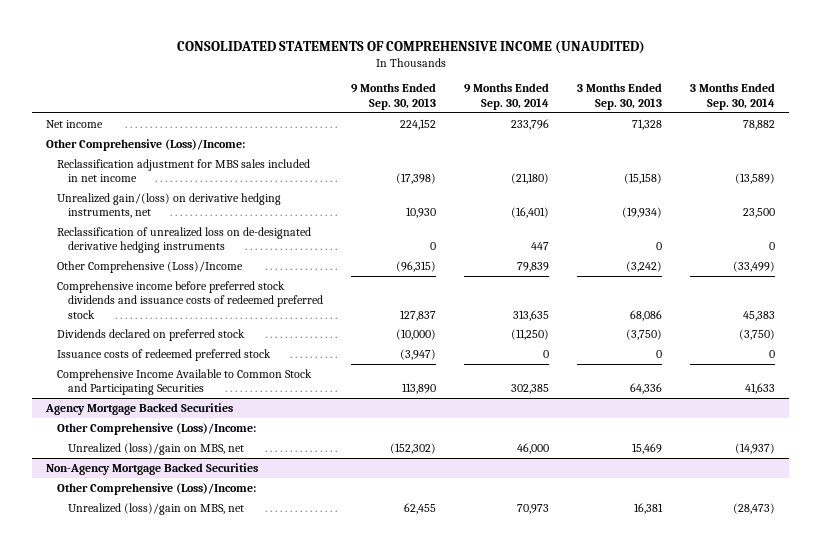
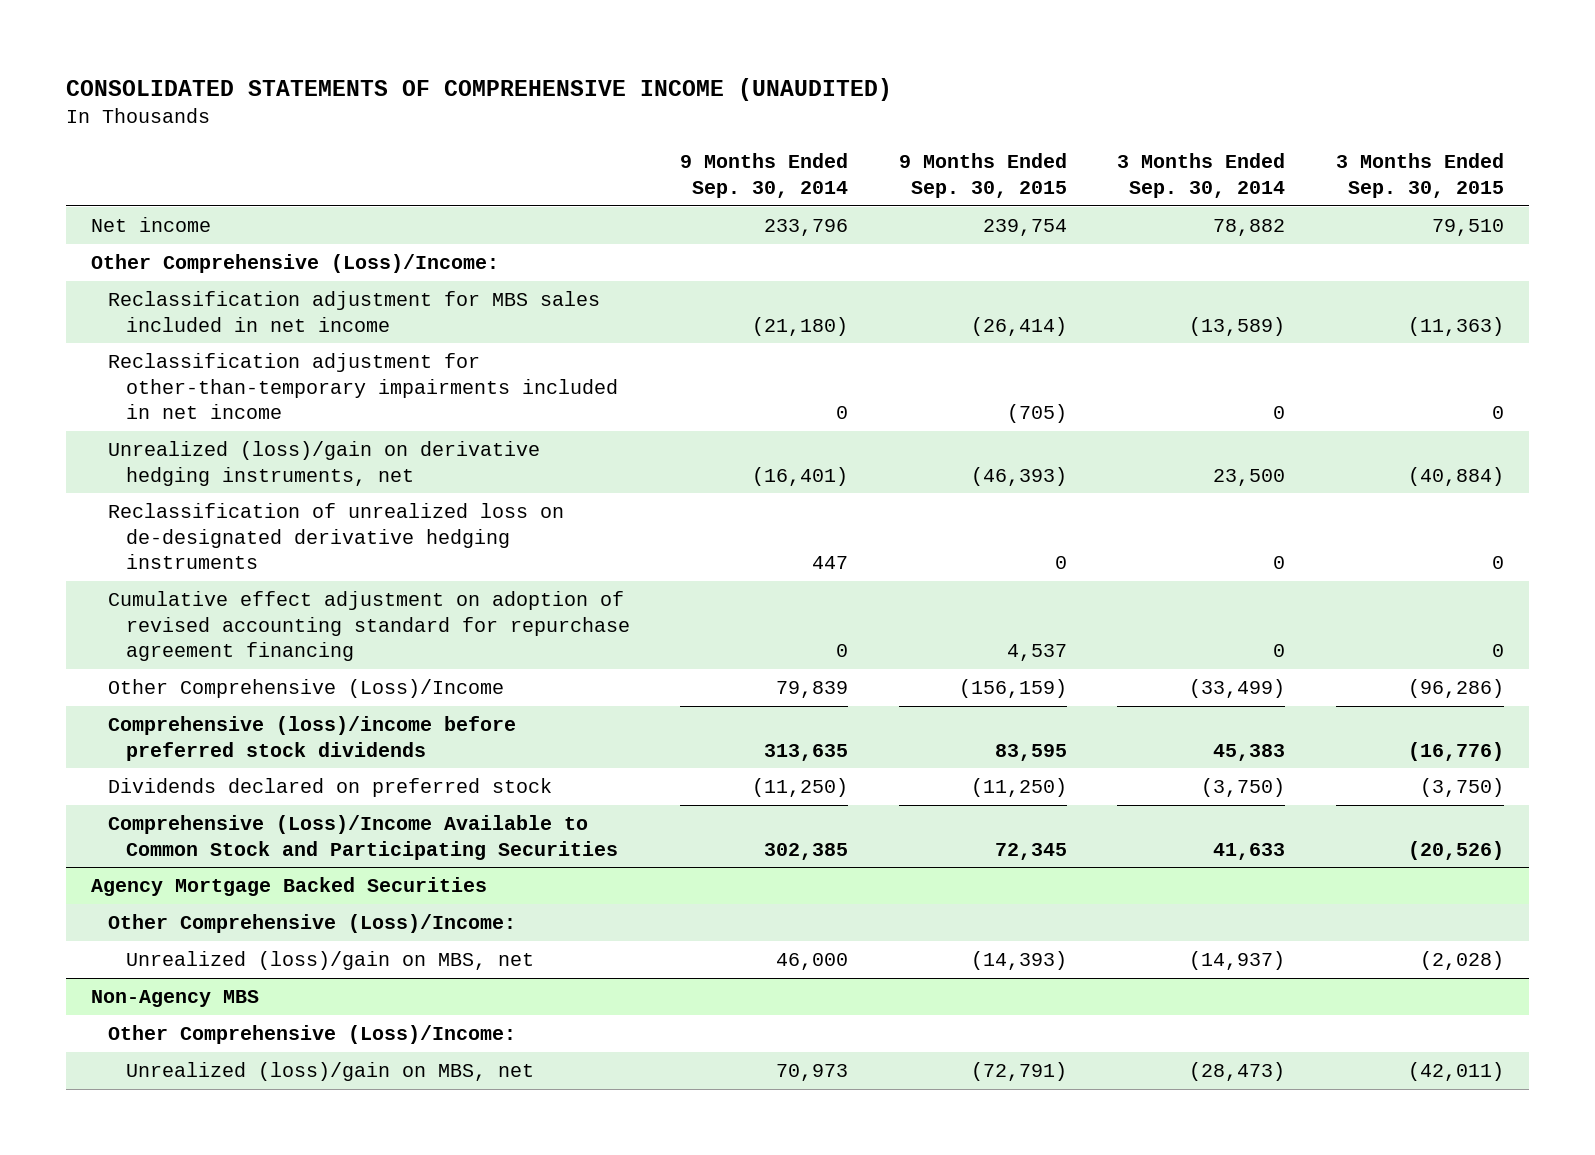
[351,83,437,110] 9 Months Ended Sep. 30, 2013 -> none
[577,83,663,110] 3 Months Ended Sep. 30, 2013 -> none
none -> [898,153,1067,198] 9 Months Ended Sep. 30, 2015
none -> [1335,153,1504,198] 3 Months Ended Sep. 30, 2015
none -> [108,352,618,420] Reclassification adjustment for other-than-temporary impairments included in net income
[57,192,282,219] Unrealized gain/(loss) on derivative hedging instruments, net -> [108,440,541,486] Unrealized (loss)/gain on derivative hedging instruments, net
none -> [108,590,630,662] Cumulative effect adjustment on adoption of revised accounting standard for repurchase agreement financing
[57,280,324,319] Comprehensive income before preferred stock dividends and issuance costs of redeemed preferred stock -> [108,715,517,761] Comprehensive (loss)/income before preferred stock dividends
[57,348,272,361] Issuance costs of redeemed preferred stock -> none
[57,368,313,396] Comprehensive Income Available to Common Stock and Participating Securities -> [108,814,618,860] Comprehensive (Loss)/Income Available to Common Stock and Participating Securities
[46,462,259,475] Non-Agency Mortgage Backed Securities -> none
none -> [90,989,259,1007] Non-Agency MBS

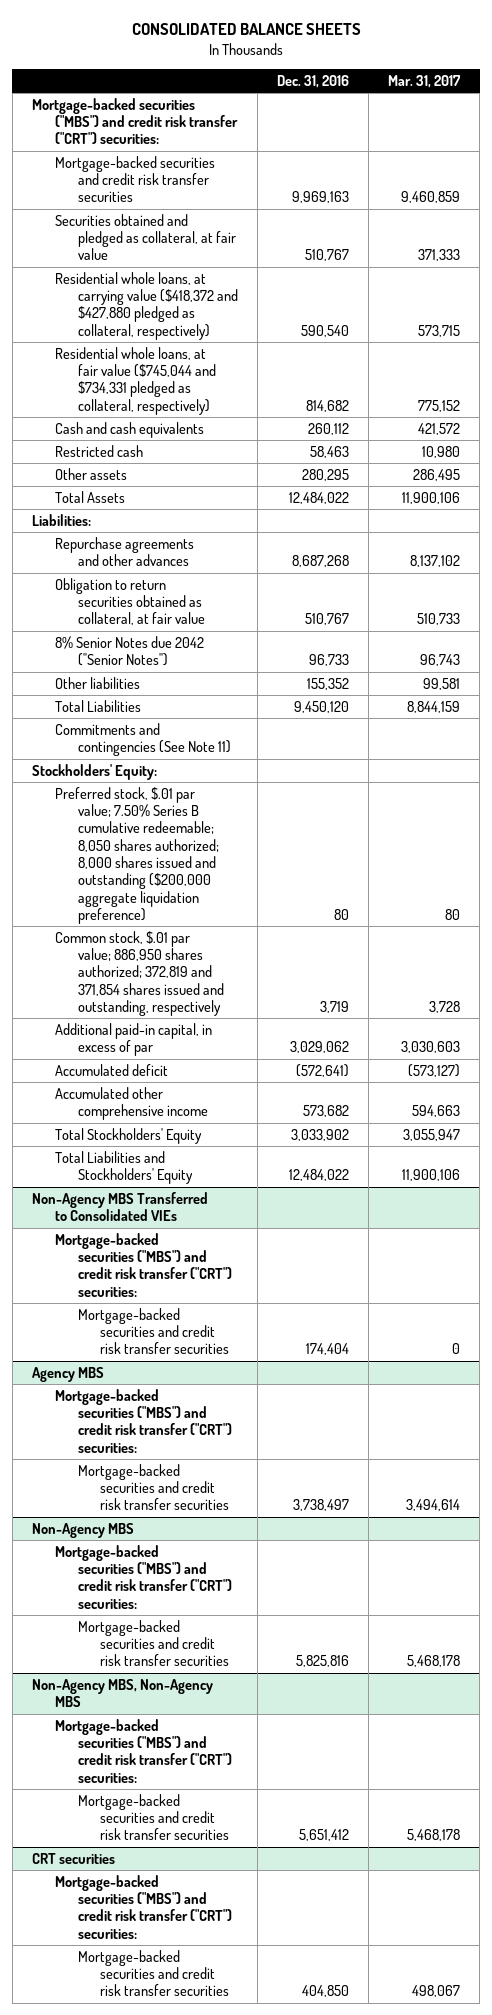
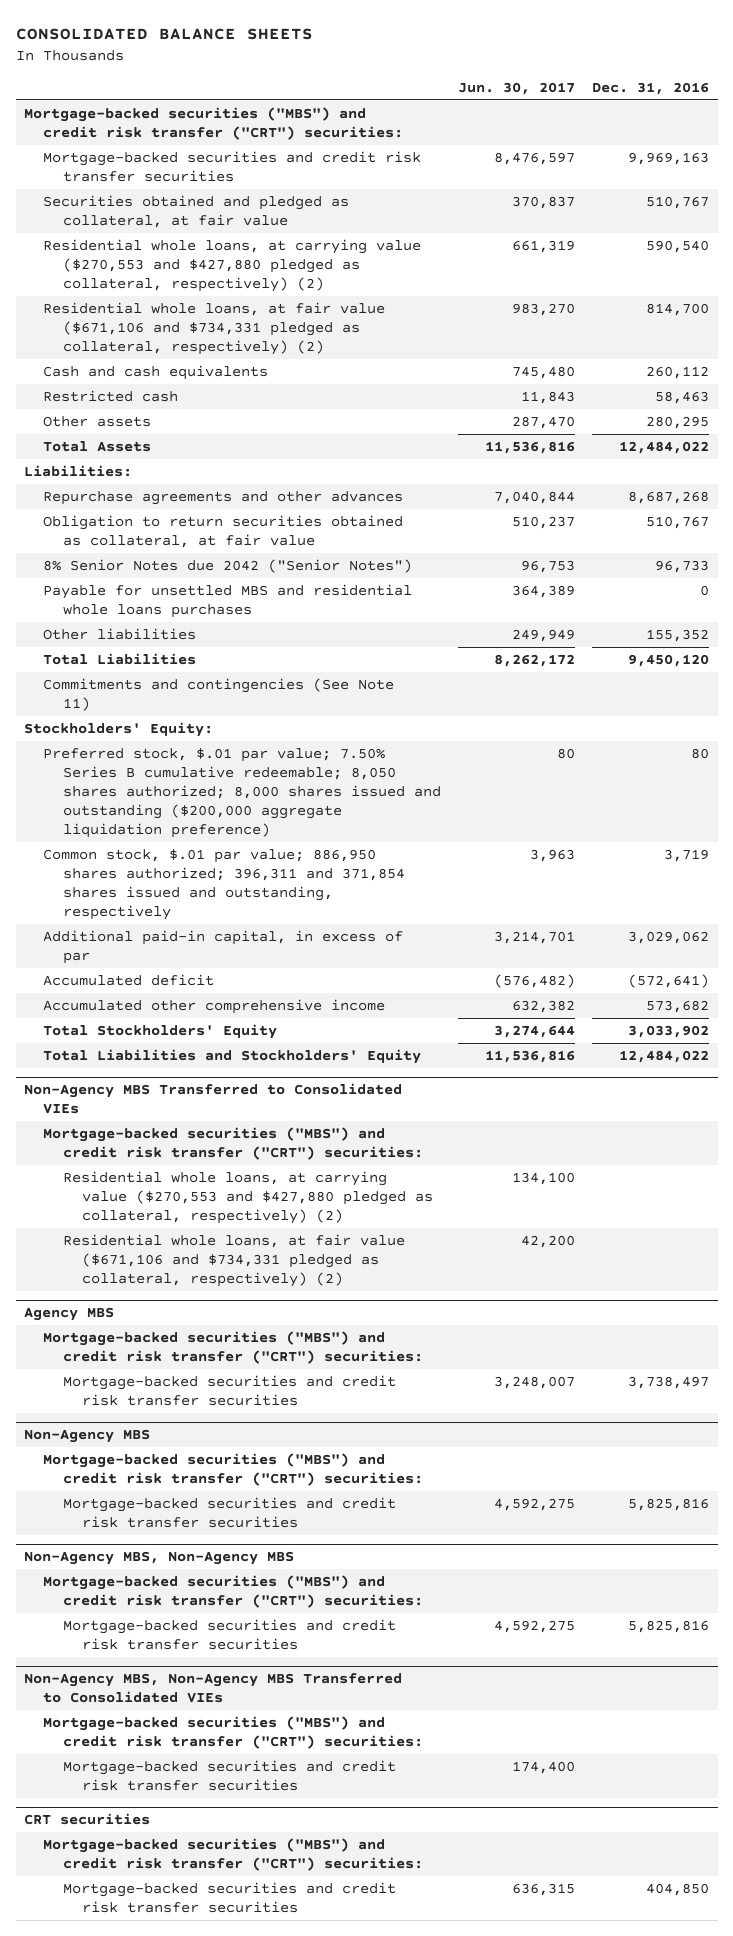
[387,75,461,89] Mar. 31, 2017 -> none
none -> [457,82,575,96] Jun. 30, 2017
[54,271,238,340] Residential whole loans, at carrying value ($418,372 and $427,880 pledged as collateral, respectively) -> [43,238,422,292] Residential whole loans, at carrying value ($270,553 and $427,880 pledged as collateral, respectively) (2)
[54,346,216,415] Residential whole loans, at fair value ($745,044 and $734,331 pledged as collateral, respectively) -> [43,301,386,355] Residential whole loans, at fair value ($671,106 and $734,331 pledged as collateral, respectively) (2)
[305,399,349,412] 814,682 -> [645,302,709,316] 814,700
none -> [43,583,413,618] Payable for unsettled MBS and residential whole loans purchases
[54,930,224,1017] Common stock, $.01 par value; 886,950 shares authorized; 372,819 and 371,854 shares issued and outstanding, respectively -> [43,848,405,920] Common stock, $.01 par value; 886,950 shares authorized; 396,311 and 371,854 shares issued and outstanding, respectively
[77,1307,230,1355] Mortgage-backed securities and credit risk transfer securities -> none
none -> [62,1170,433,1224] Residential whole loans, at carrying value ($270,553 and $427,880 pledged as collateral, respectively) (2)
none -> [62,1233,405,1287] Residential whole loans, at fair value ($671,106 and $734,331 pledged as collateral, respectively) (2)
[298,1829,349,1842] 5,651,412 -> [627,1619,709,1633] 5,825,816
none -> [24,1673,403,1704] Non-Agency MBS, Non-Agency MBS Transferred to Consolidated VIEs
none -> [43,1715,423,1749] Mortgage-backed securities ("MBS") and credit risk transfer ("CRT") securities:
none -> [62,1759,396,1791] Mortgage-backed securities and credit risk transfer securities

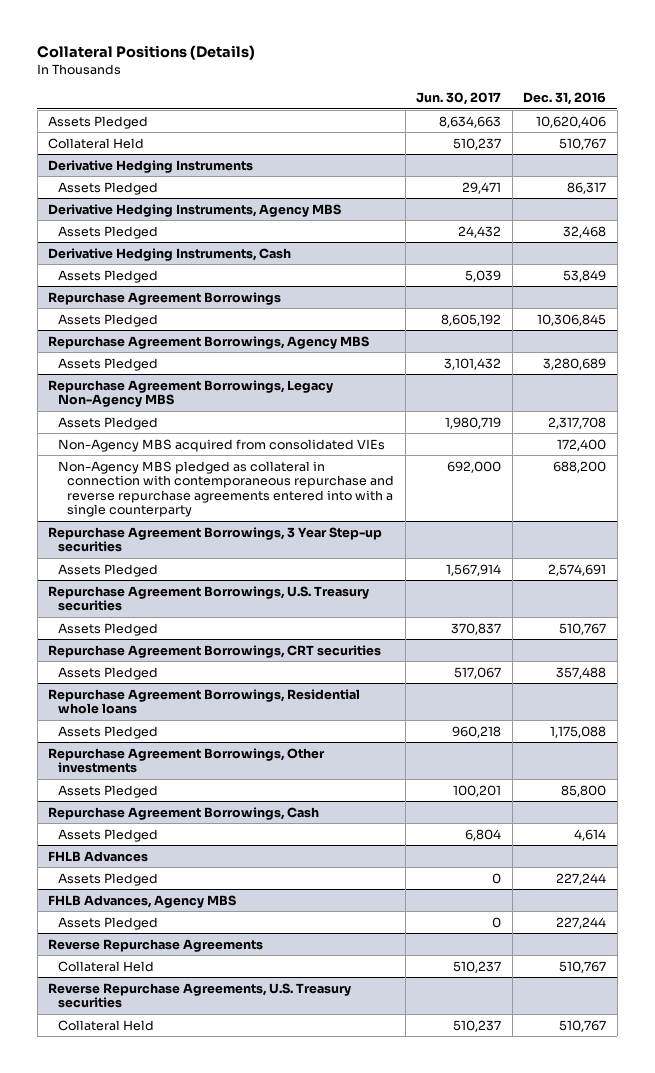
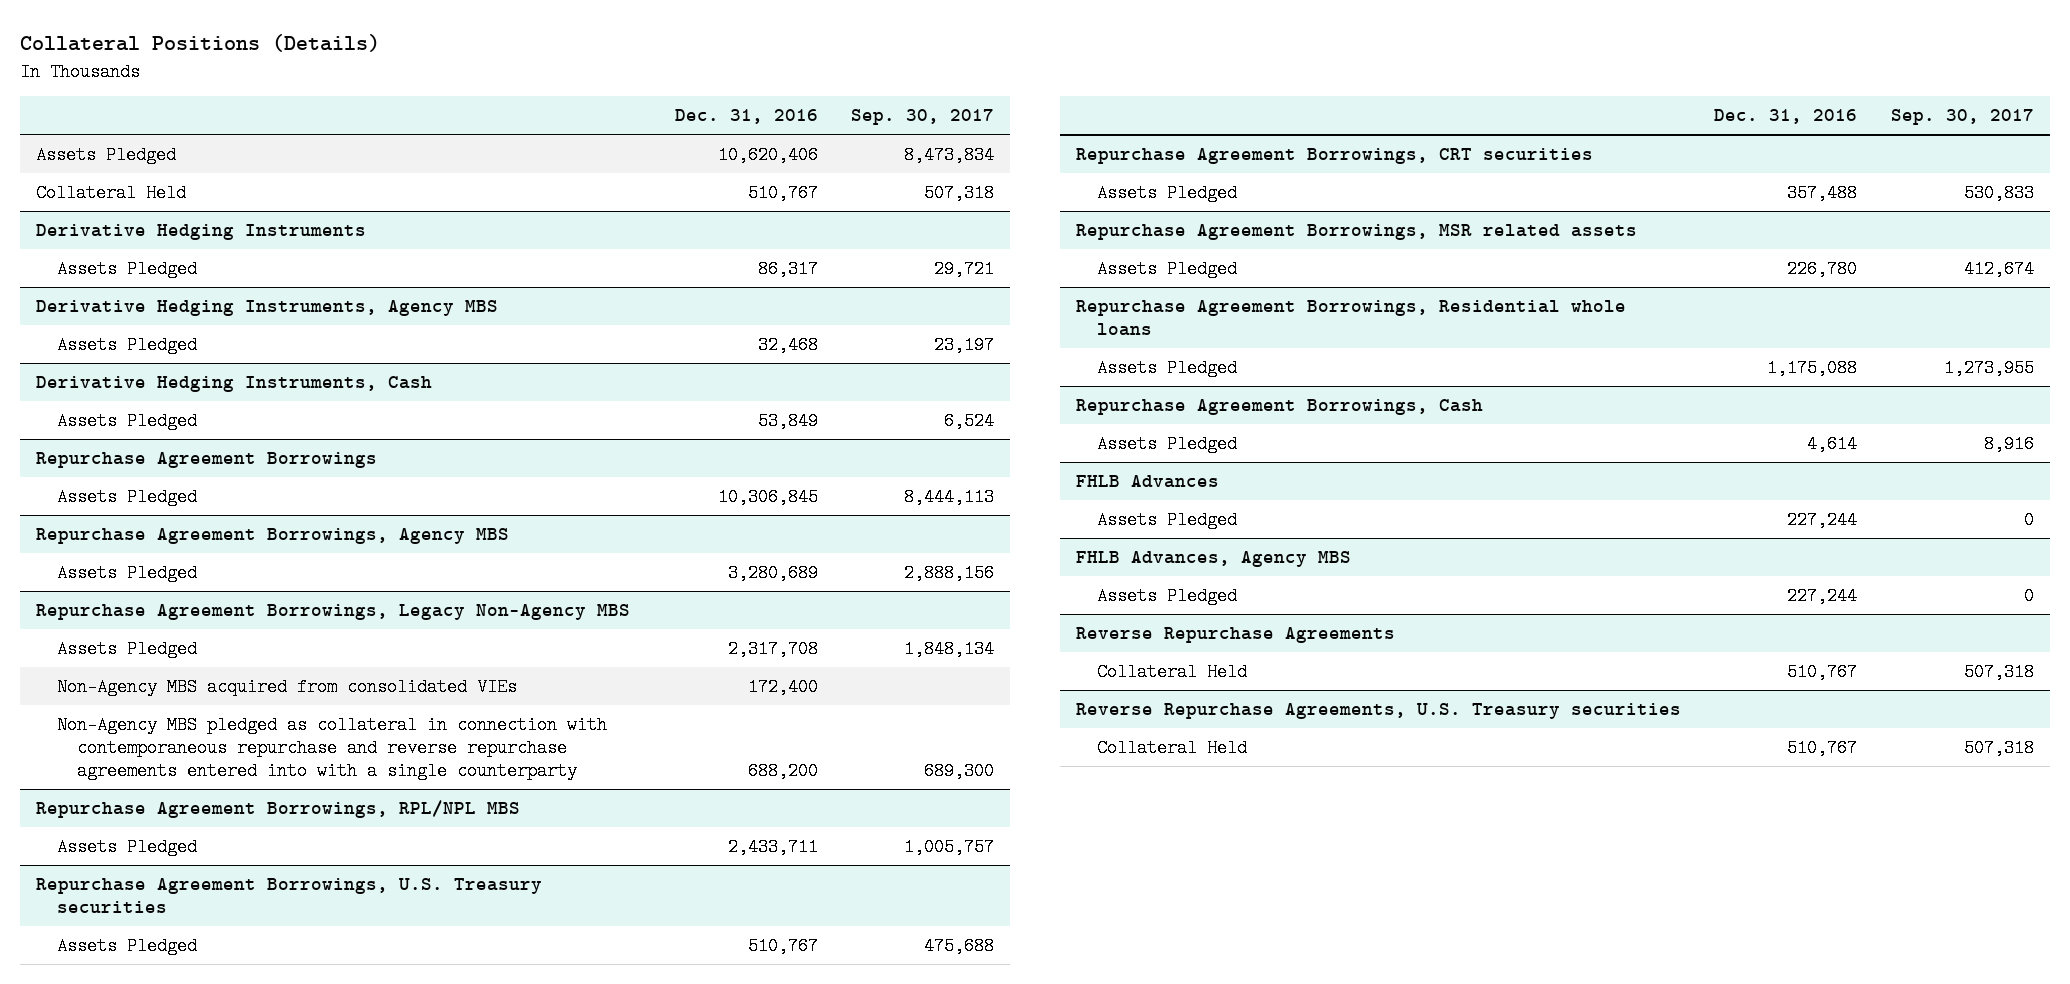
[416,92,502,106] Jun. 30, 2017 -> none
none -> [850,109,994,126] Sep. 30, 2017
[48,526,383,553] Repurchase Agreement Borrowings, 3 Year Step-up securities -> none
none -> [36,799,521,818] Repurchase Agreement Borrowings, RPL/NPL MBS
[548,563,607,576] 2,574,691 -> [727,837,818,856] 2,433,711
none -> [1076,223,1638,240] Repurchase Agreement Borrowings, MSR related assets
none -> [1096,259,1237,278] Assets Pledged
[48,747,326,774] Repurchase Agreement Borrowings, Other investments -> none
[57,784,158,798] Assets Pledged -> none

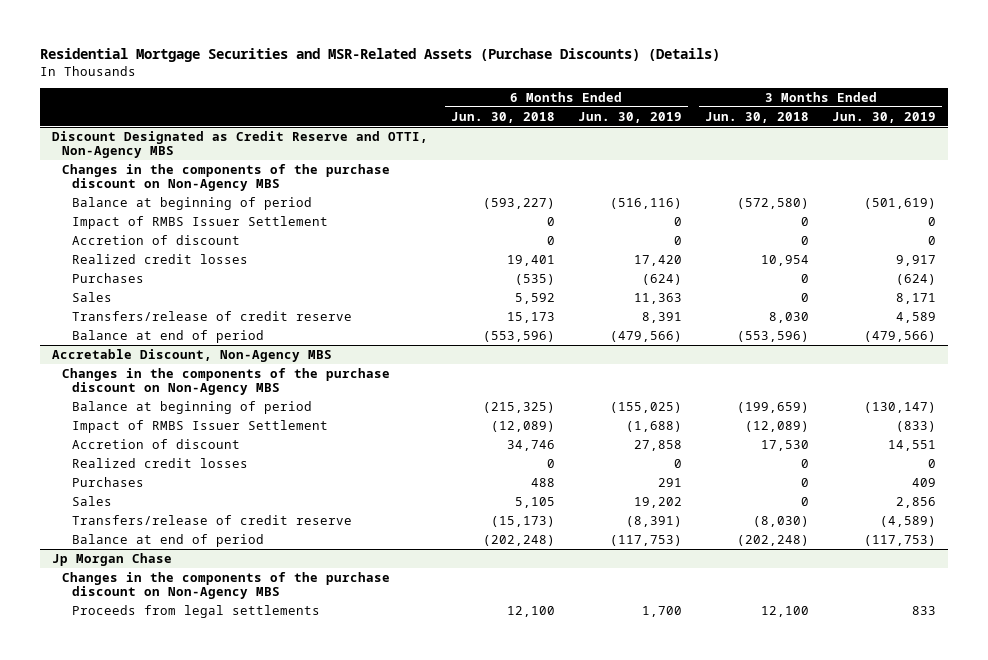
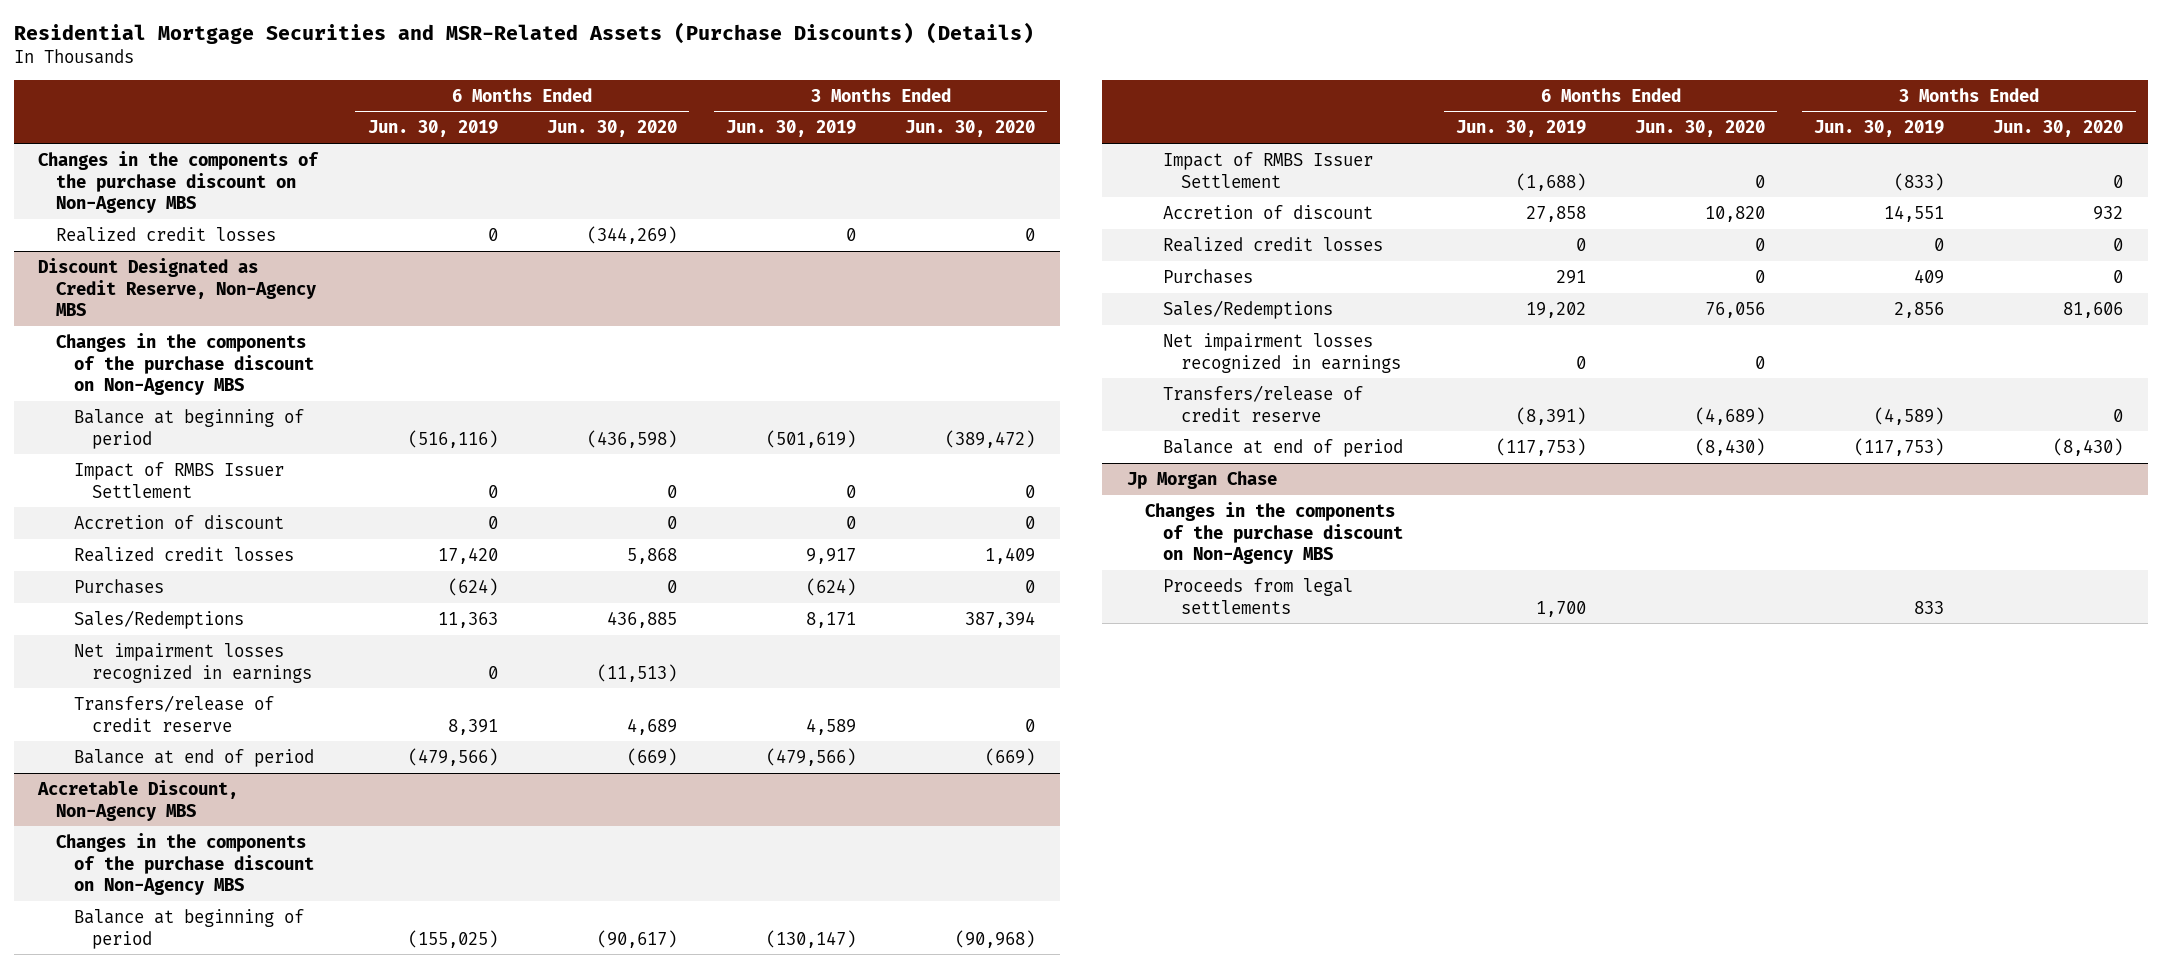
[450,111,555,123] Jun. 30, 2018 -> none
[705,111,810,123] Jun. 30, 2018 -> none
none -> [546,120,677,138] Jun. 30, 2020
none -> [905,120,1036,138] Jun. 30, 2020
[51,130,428,159] Discount Designated as Credit Reserve and OTTI, Non-Agency MBS -> none
none -> [56,226,277,242] Realized credit losses
none -> [38,257,317,317] Discount Designated as Credit Reserve, Non-Agency MBS
none -> [56,332,315,396] Changes in the components of the purchase discount on Non-Agency MBS
[71,291,112,302] Sales -> [74,609,245,629] Sales/Redemptions
none -> [74,642,313,683] Net impairment losses recognized in earnings
[71,495,112,506] Sales -> [1162,299,1333,319] Sales/Redemptions
none -> [1162,332,1401,373] Net impairment losses recognized in earnings

